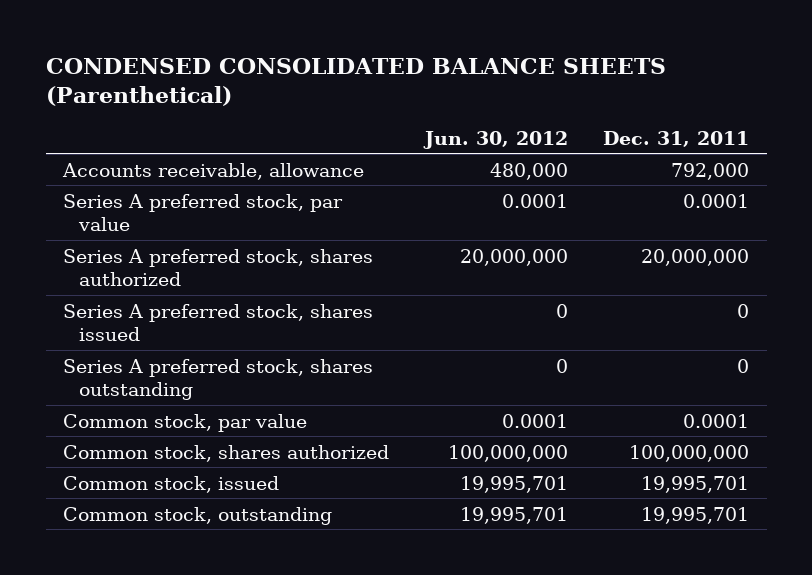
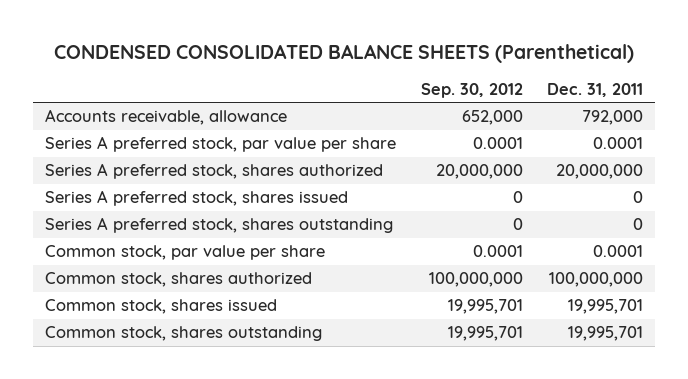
[422,130,568,149] Jun. 30, 2012 -> none
none -> [420,83,523,99] Sep. 30, 2012
[63,193,344,232] Series A preferred stock, par value -> [45,136,397,153] Series A preferred stock, par value per share
[63,413,308,432] Common stock, par value -> [45,245,326,261] Common stock, par value per share
[63,475,280,493] Common stock, issued -> [45,299,278,315] Common stock, shares issued
[63,506,333,525] Common stock, outstanding -> [45,326,323,342] Common stock, shares outstanding

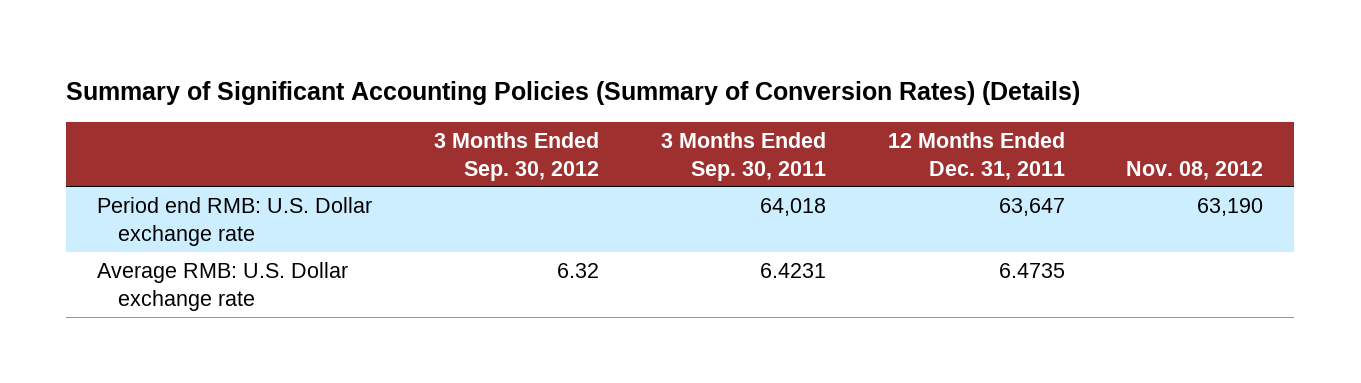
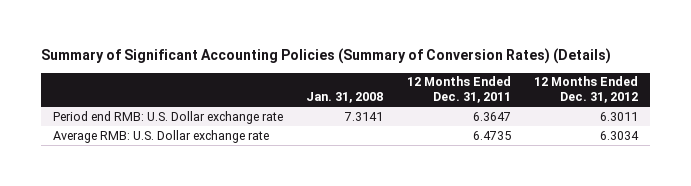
[434,131,600,181] 3 Months Ended Sep. 30, 2012 -> none
[660,131,826,181] 3 Months Ended Sep. 30, 2011 -> none
[1126,160,1264,180] Nov. 08, 2012 -> none
none -> [306,92,384,104] Jan. 31, 2008
none -> [534,76,639,104] 12 Months Ended Dec. 31, 2012
[998,197,1065,216] 63,647 -> [472,111,511,121] 6.3647

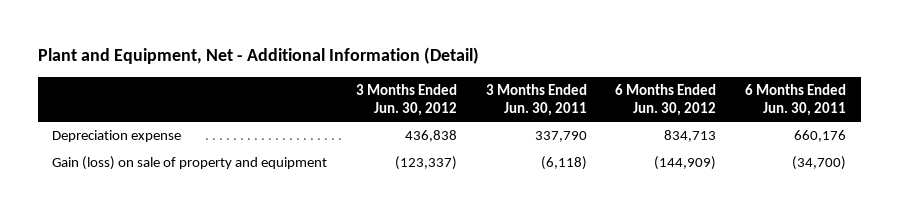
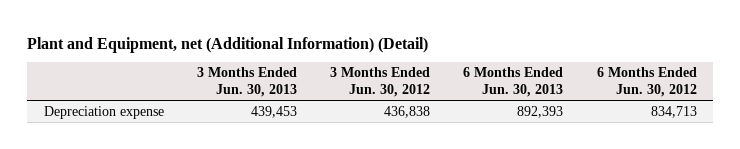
[37,47,479,65] Plant and Equipment, Net - Additional Information (Detail) -> [27,36,429,53] Plant and Equipment, net (Additional Information) (Detail)
[485,83,587,117] 3 Months Ended Jun. 30, 2011 -> none
[745,83,847,117] 6 Months Ended Jun. 30, 2011 -> none
none -> [196,67,297,98] 3 Months Ended Jun. 30, 2013
none -> [463,67,564,98] 6 Months Ended Jun. 30, 2013
[52,156,328,171] Gain (loss) on sale of property and equipment -> none

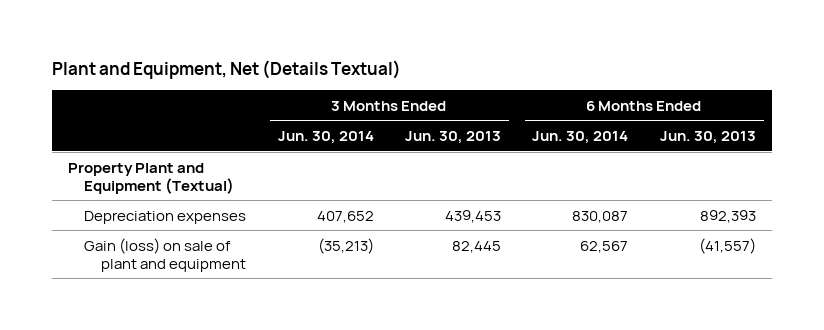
[27,36,429,53] Plant and Equipment, net (Additional Information) (Detail) -> [52,60,402,80] Plant and Equipment, Net (Details Textual)
[330,67,431,98] 3 Months Ended Jun. 30, 2012 -> none
[596,67,697,98] 6 Months Ended Jun. 30, 2012 -> none
none -> [277,130,374,144] Jun. 30, 2014
none -> [532,130,629,144] Jun. 30, 2014
none -> [67,162,235,194] Property Plant and Equipment (Textual)
[43,105,164,119] Depreciation expense -> [84,210,247,224] Depreciation expenses
none -> [84,237,246,272] Gain (loss) on sale of plant and equipment

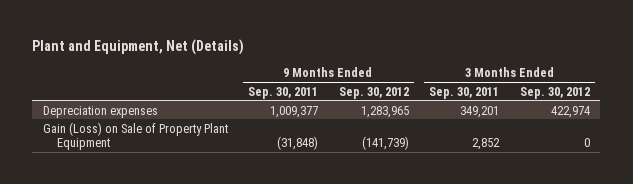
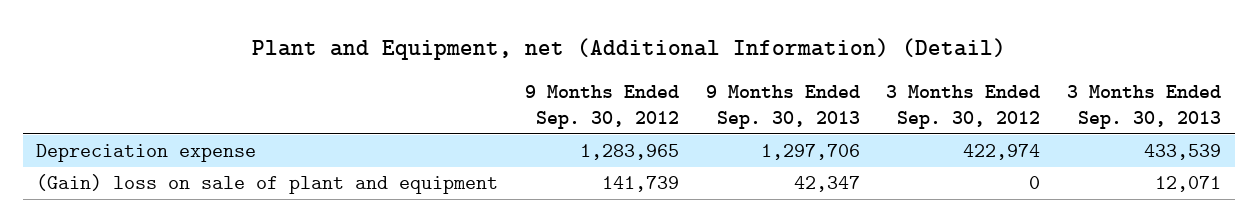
[32,39,245,56] Plant and Equipment, Net (Details) -> [251,37,1006,60] Plant and Equipment, net (Additional Information) (Detail)
[248,86,319,99] Sep. 30, 2011 -> none
[429,86,500,99] Sep. 30, 2011 -> none
none -> [705,84,860,129] 9 Months Ended Sep. 30, 2013
none -> [1067,84,1222,129] 3 Months Ended Sep. 30, 2013
[42,105,158,118] Depreciation expenses -> [36,144,257,163] Depreciation expense
[42,121,228,151] Gain (Loss) on Sale of Property Plant Equipment -> [36,174,499,195] (Gain) loss on sale of plant and equipment
[361,136,409,151] (141,739) -> [601,176,679,193] 141,739

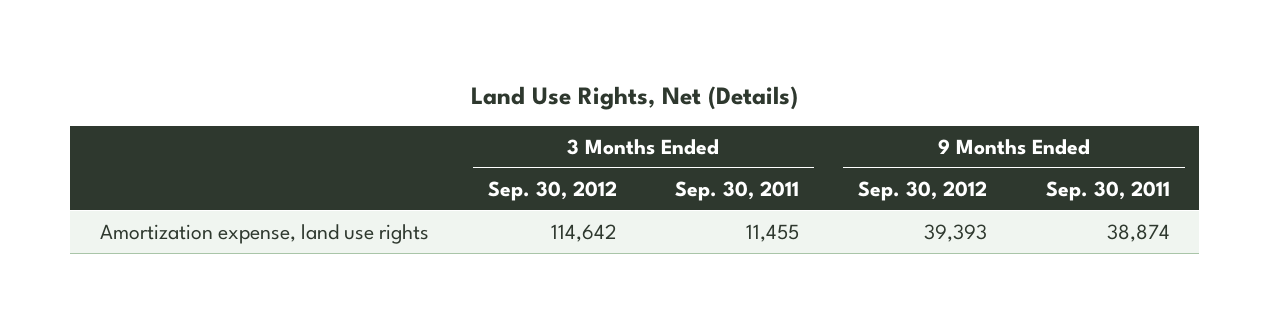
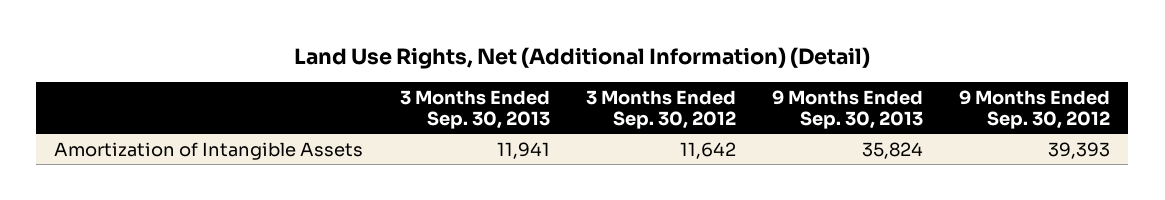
[470,85,798,110] Land Use Rights, Net (Details) -> [294,47,871,70] Land Use Rights, Net (Additional Information) (Detail)
[675,180,800,201] Sep. 30, 2011 -> none
[1045,180,1170,201] Sep. 30, 2011 -> none
none -> [399,89,550,129] 3 Months Ended Sep. 30, 2013
none -> [772,89,924,129] 9 Months Ended Sep. 30, 2013
[99,224,429,245] Amortization expense, land use rights -> none
none -> [54,141,364,160] Amortization of Intangible Assets

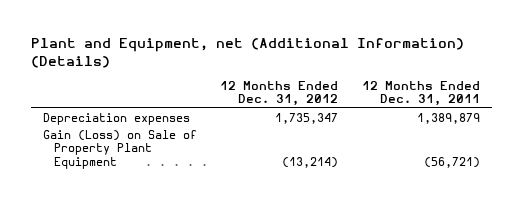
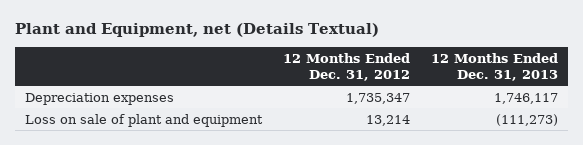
[30,38,464,68] Plant and Equipment, net (Additional Information) (Details) -> [14,23,379,38] Plant and Equipment, net (Details Textual)
[361,80,480,107] 12 Months Ended Dec. 31, 2011 -> none
none -> [431,52,559,81] 12 Months Ended Dec. 31, 2013
[42,129,197,169] Gain (Loss) on Sale of Property Plant Equipment -> [25,113,264,127] Loss on sale of plant and equipment
[282,156,339,168] (13,214) -> [366,114,411,126] 13,214

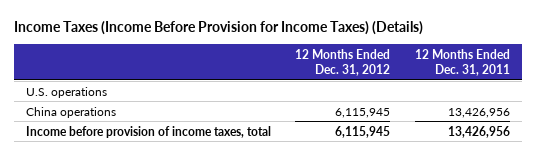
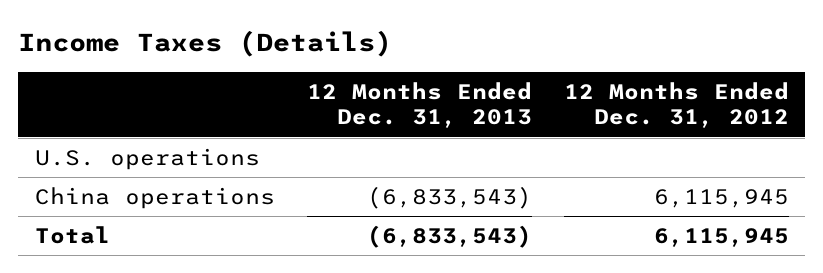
[13,21,423,36] Income Taxes (Income Before Provision for Income Taxes) (Details) -> [18,30,393,58] Income Taxes (Details)
[414,48,510,76] 12 Months Ended Dec. 31, 2011 -> none
none -> [306,82,532,129] 12 Months Ended Dec. 31, 2013
[26,125,272,138] Income before provision of income taxes, total -> [34,225,110,244] Total

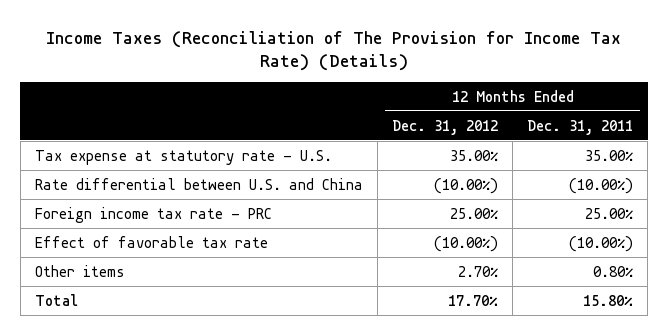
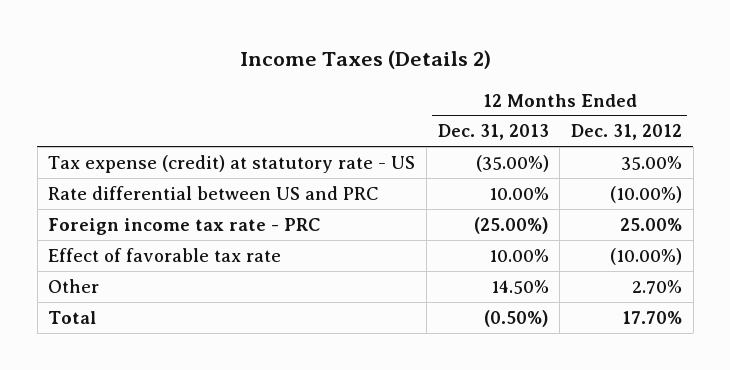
[46,30,622,72] Income Taxes (Reconciliation of The Provision for Income Tax Rate) (Details) -> [240,50,492,70] Income Taxes (Details 2)
[527,119,634,135] Dec. 31, 2011 -> none
none -> [437,124,549,141] Dec. 31, 2013
[35,149,333,165] Tax expense at statutory rate - U.S. -> [48,154,416,173] Tax expense (credit) at statutory rate - US
[35,177,364,190] Rate differential between U.S. and China -> [48,185,380,200] Rate differential between US and PRC
[35,264,126,277] Other items -> [48,278,100,293] Other

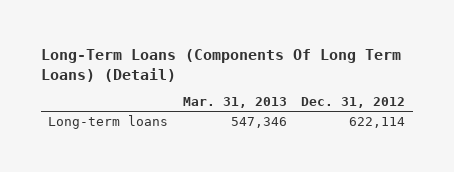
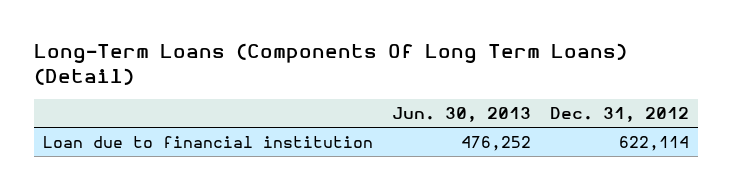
[182,97,287,109] Mar. 31, 2013 -> none
none -> [392,107,532,123] Jun. 30, 2013
[48,115,169,130] Long-term loans -> [43,136,374,149] Loan due to financial institution

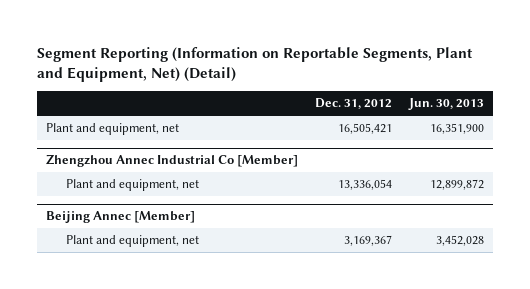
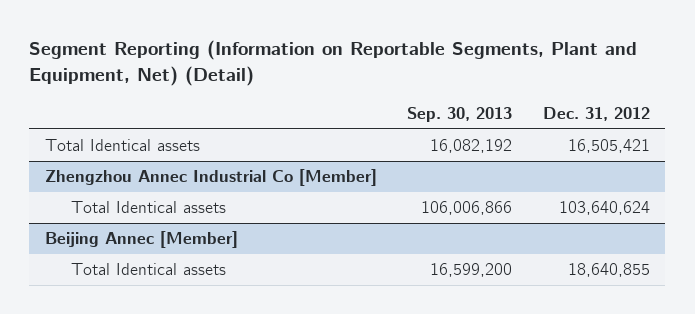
[408,98,485,111] Jun. 30, 2013 -> none
none -> [407,106,513,122] Sep. 30, 2013
[45,123,179,136] Plant and equipment, net -> [44,139,200,152] Total Identical assets
[65,179,199,192] Plant and equipment, net -> none
none -> [70,201,226,214] Total Identical assets
[65,235,199,248] Plant and equipment, net -> none
none -> [70,263,226,276] Total Identical assets

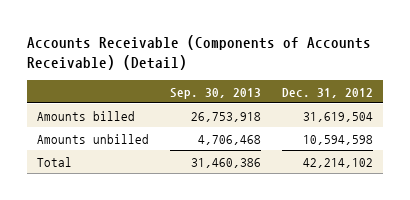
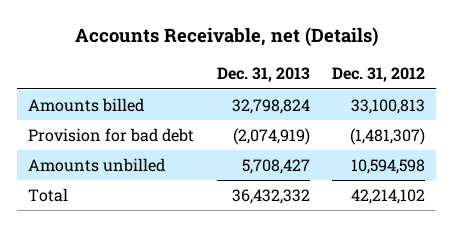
[26,34,371,70] Accounts Receivable (Components of Accounts Receivable) (Detail) -> [74,27,378,48] Accounts Receivable, net (Details)
[169,87,261,99] Sep. 30, 2013 -> none
none -> [216,67,310,83] Dec. 31, 2013
[302,111,373,122] 31,619,504 -> [351,98,426,114] 33,100,813
none -> [28,127,195,142] Provision for bad debt

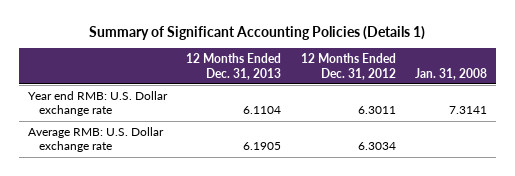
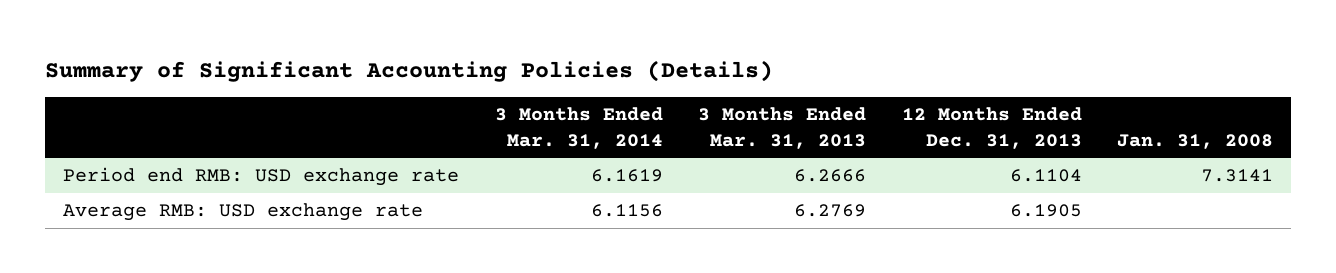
[89,25,426,40] Summary of Significant Accounting Policies (Details 1) -> [45,59,774,82] Summary of Significant Accounting Policies (Details)
[300,53,396,80] 12 Months Ended Dec. 31, 2012 -> none
none -> [494,107,663,149] 3 Months Ended Mar. 31, 2014
none -> [698,107,867,149] 3 Months Ended Mar. 31, 2013
[28,90,169,117] Year end RMB: U.S. Dollar exchange rate -> [63,167,460,187] Period end RMB: USD exchange rate
[28,126,165,153] Average RMB: U.S. Dollar exchange rate -> [63,203,424,222] Average RMB: USD exchange rate

